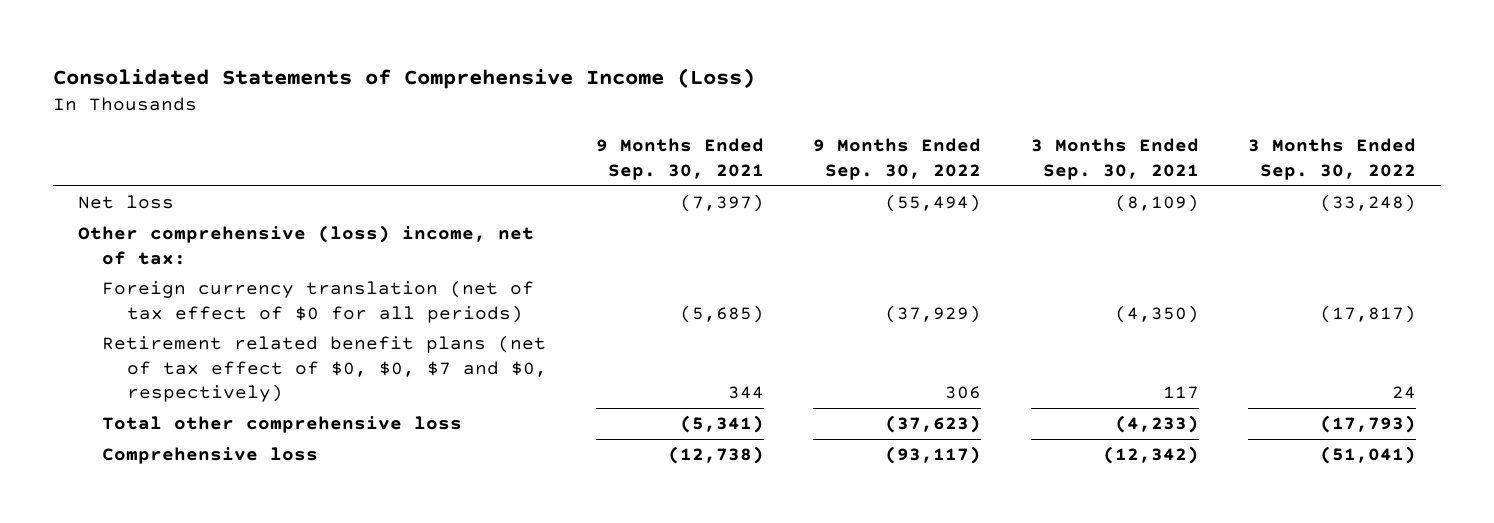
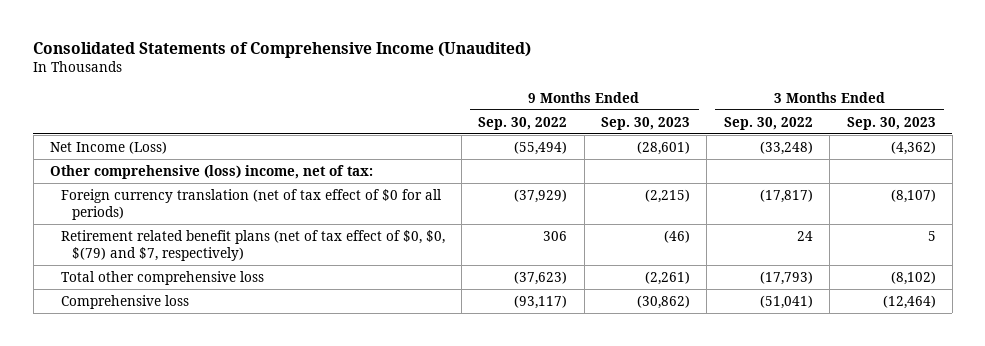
[53,67,756,89] Consolidated Statements of Comprehensive Income (Loss) -> [33,41,532,58] Consolidated Statements of Comprehensive Income (Unaudited)
[596,138,765,180] 9 Months Ended Sep. 30, 2021 -> none
[1030,138,1199,180] 3 Months Ended Sep. 30, 2021 -> none
none -> [601,116,691,130] Sep. 30, 2023
none -> [846,116,936,130] Sep. 30, 2023
[78,195,175,210] Net loss -> [49,140,167,154] Net Income (Loss)
[102,335,547,403] Retirement related benefit plans (net of tax effect of $0, $0, $7 and $0, respectively) -> [60,229,445,262] Retirement related benefit plans (net of tax effect of $0, $0, $(79) and $7, respectively)

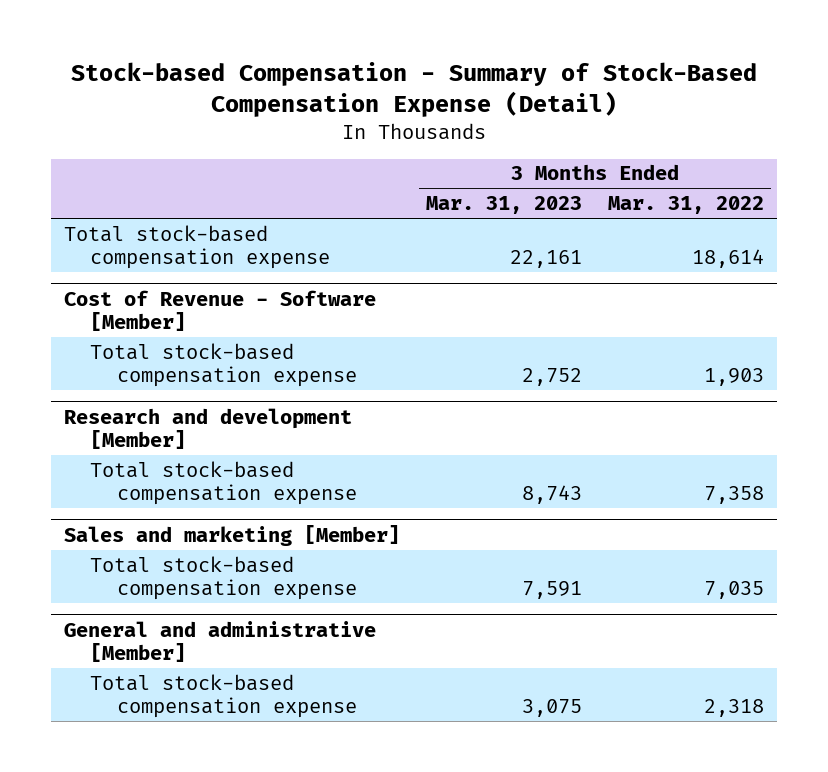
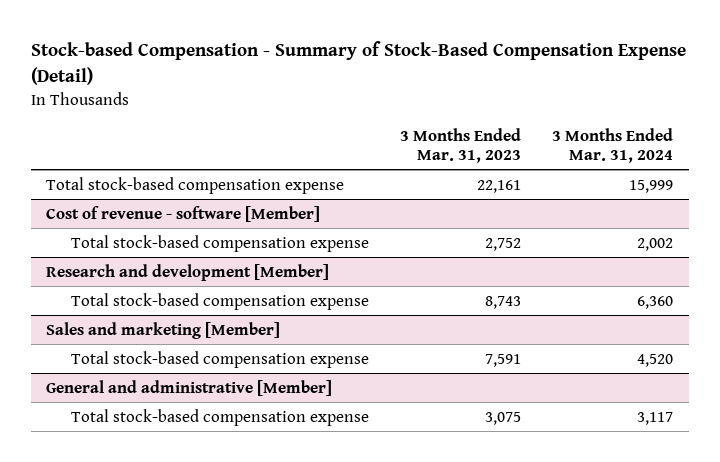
[608,196,765,215] Mar. 31, 2022 -> none
none -> [552,127,674,163] 3 Months Ended Mar. 31, 2024
[63,289,376,332] Cost of Revenue - Software [Member] -> [46,205,321,222] Cost of revenue - software [Member]

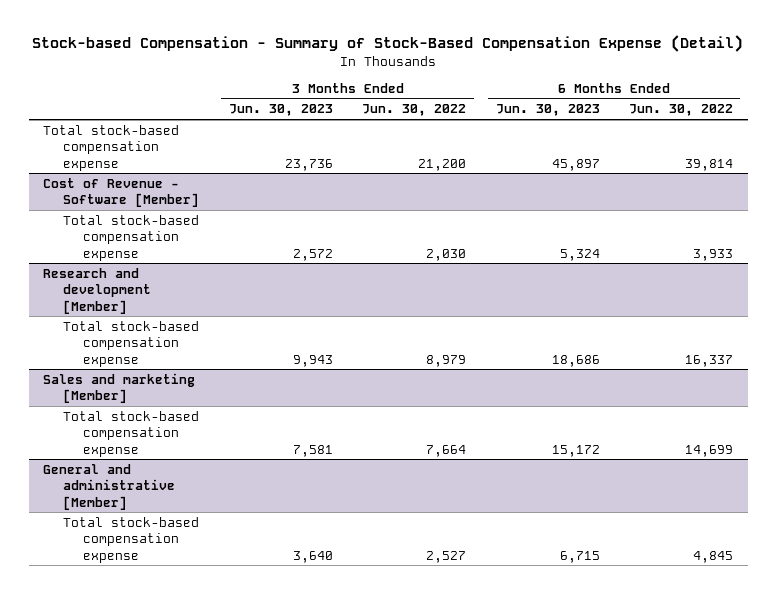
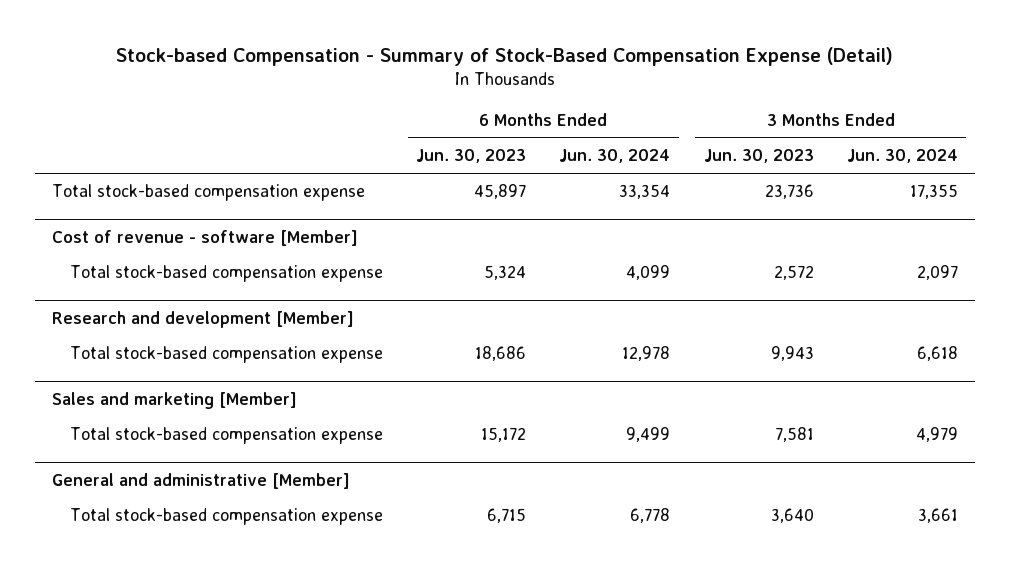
[362,104,467,117] Jun. 30, 2022 -> none
[629,104,734,117] Jun. 30, 2022 -> none
none -> [559,149,671,164] Jun. 30, 2024
none -> [846,149,958,164] Jun. 30, 2024
[43,177,200,208] Cost of Revenue - Software [Member] -> [51,230,358,247] Cost of revenue - software [Member]

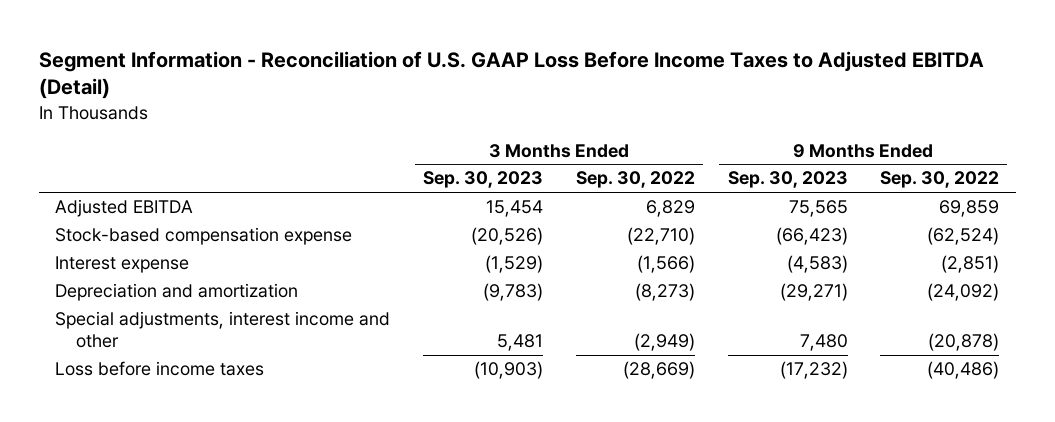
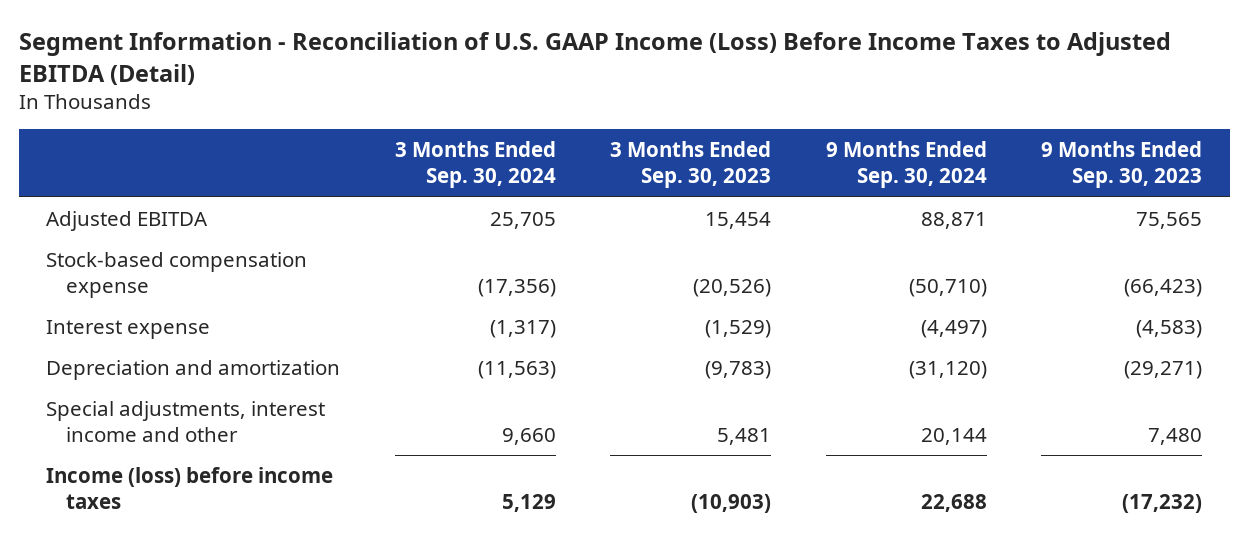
[39,50,985,100] Segment Information - Reconciliation of U.S. GAAP Loss Before Income Taxes to Adjusted EBITDA (Detail) -> [18,32,1171,85] Segment Information - Reconciliation of U.S. GAAP Income (Loss) Before Income Taxes to Adjusted EBITDA (Detail)
[575,171,695,189] Sep. 30, 2022 -> none
[880,171,1000,189] Sep. 30, 2022 -> none
none -> [394,141,556,189] 3 Months Ended Sep. 30, 2024
none -> [825,141,987,189] 9 Months Ended Sep. 30, 2024
[55,361,265,377] Loss before income taxes -> [46,466,334,510] Income (loss) before income taxes

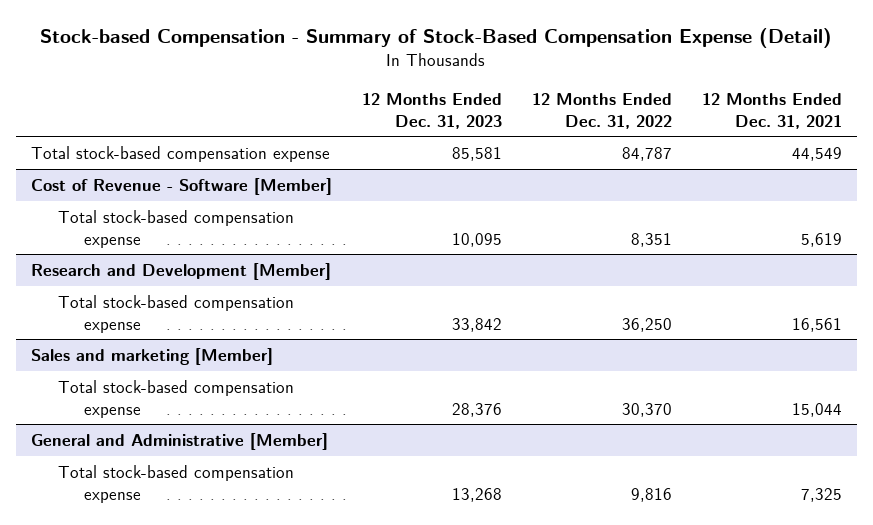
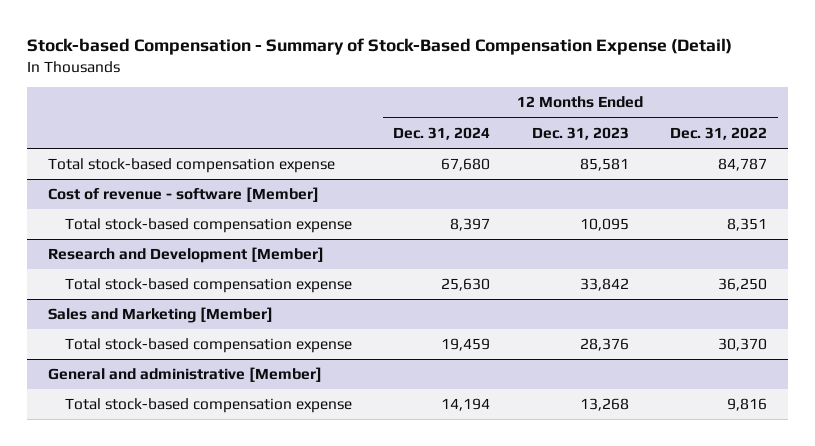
[701,92,842,129] 12 Months Ended Dec. 31, 2021 -> none
none -> [393,126,491,140] Dec. 31, 2024
[31,177,333,195] Cost of Revenue - Software [Member] -> [48,187,320,203] Cost of revenue - software [Member]
[31,347,274,365] Sales and marketing [Member] -> [48,307,274,324] Sales and Marketing [Member]
[31,432,329,450] General and Administrative [Member] -> [48,367,323,383] General and administrative [Member]

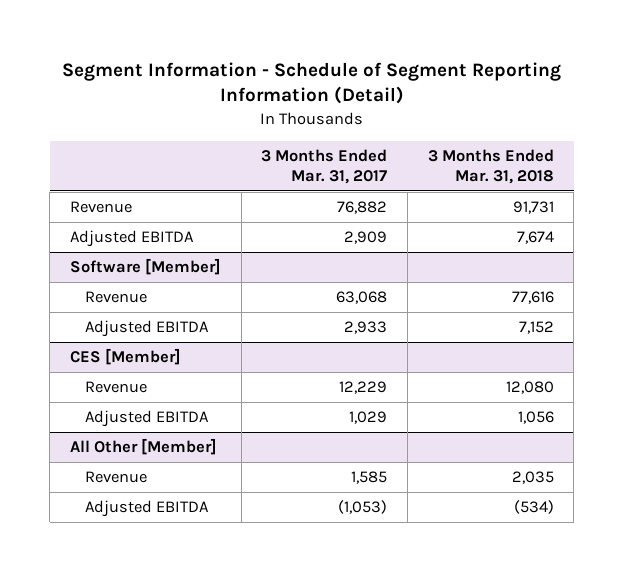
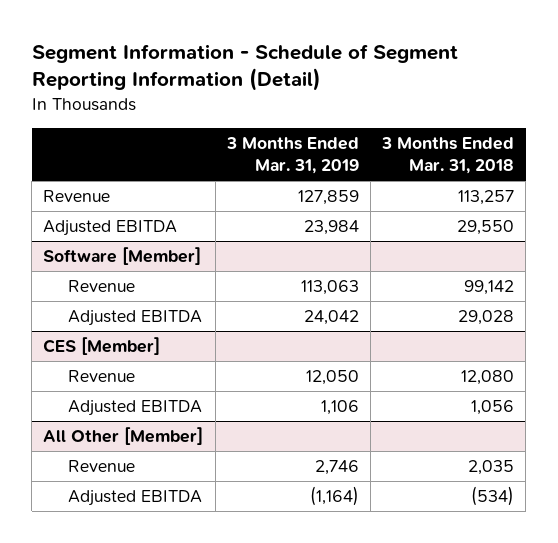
[261,148,388,185] 3 Months Ended Mar. 31, 2017 -> none
none -> [225,136,359,175] 3 Months Ended Mar. 31, 2019
[512,201,554,215] 91,731 -> [458,189,515,205] 113,257
[516,231,554,245] 7,674 -> [457,219,515,235] 29,550
[511,291,554,305] 77,616 -> [464,279,515,295] 99,142
[518,321,554,335] 7,152 -> [458,309,515,325] 29,028

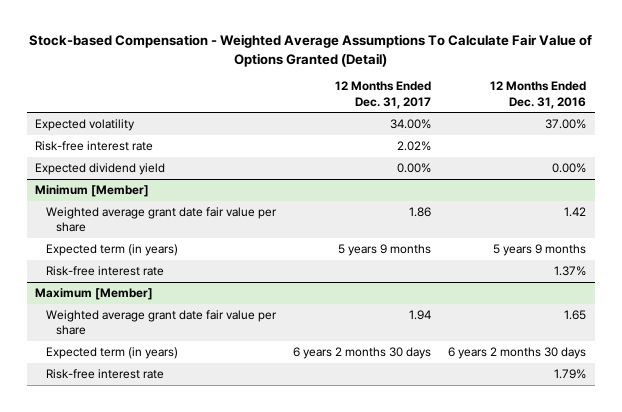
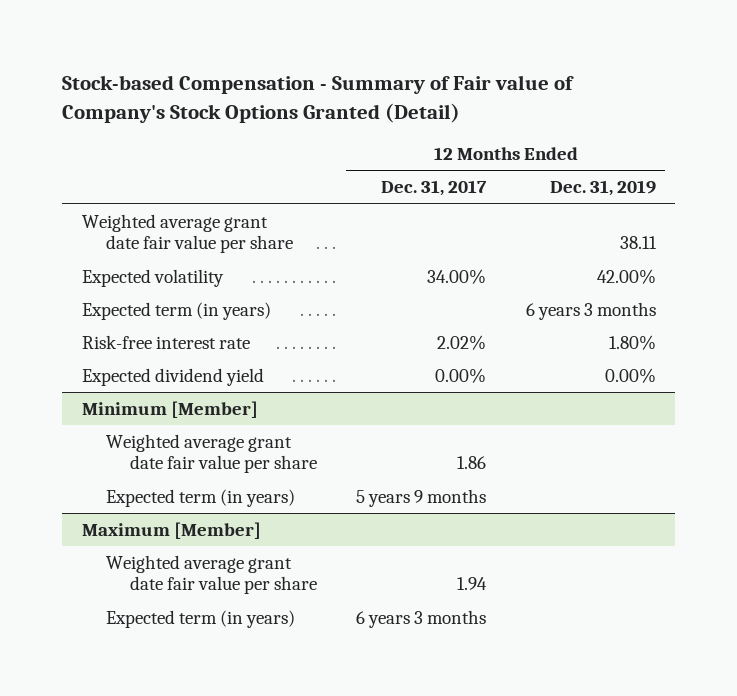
[28,34,592,67] Stock-based Compensation - Weighted Average Assumptions To Calculate Fair Value of Options Granted (Detail) -> [61,75,574,123] Stock-based Compensation - Summary of Fair value of Company's Stock Options Granted (Detail)
[490,81,587,109] 12 Months Ended Dec. 31, 2016 -> none
none -> [549,180,656,197] Dec. 31, 2019
none -> [81,213,293,254] Weighted average grant date fair value per share
none -> [81,301,271,320] Expected term (in years)
[45,266,164,277] Risk-free interest rate -> none
[45,369,164,380] Risk-free interest rate -> none
[292,347,431,360] 6 years 2 months 30 days -> [356,609,487,628] 6 years 3 months

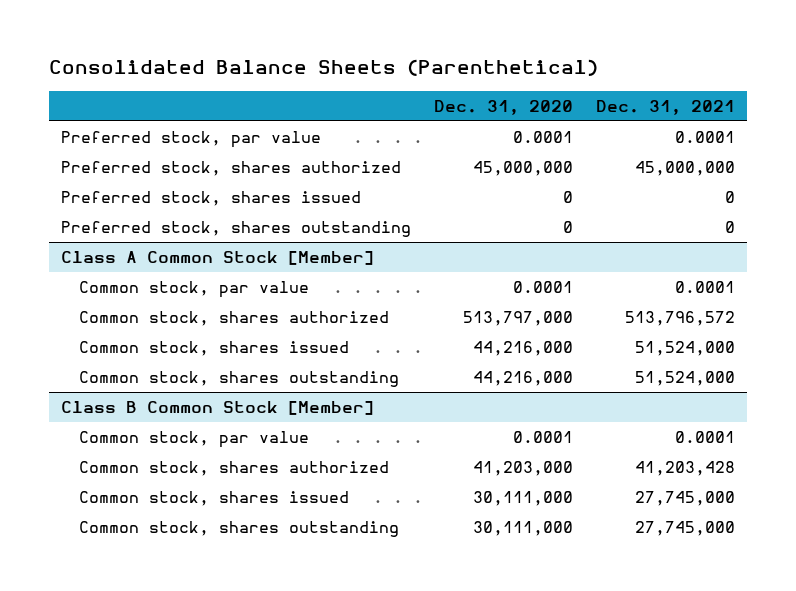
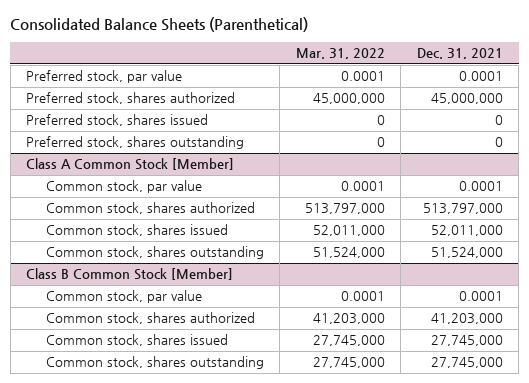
[434,99,574,115] Dec. 31, 2020 -> none
none -> [295,48,385,60] Mar. 31, 2022
[625,311,736,327] 513,796,572 -> [422,203,503,215] 513,797,000
[635,341,736,357] 51,524,000 -> [430,225,503,237] 52,011,000
[635,461,736,477] 41,203,428 -> [430,313,503,325] 41,203,000

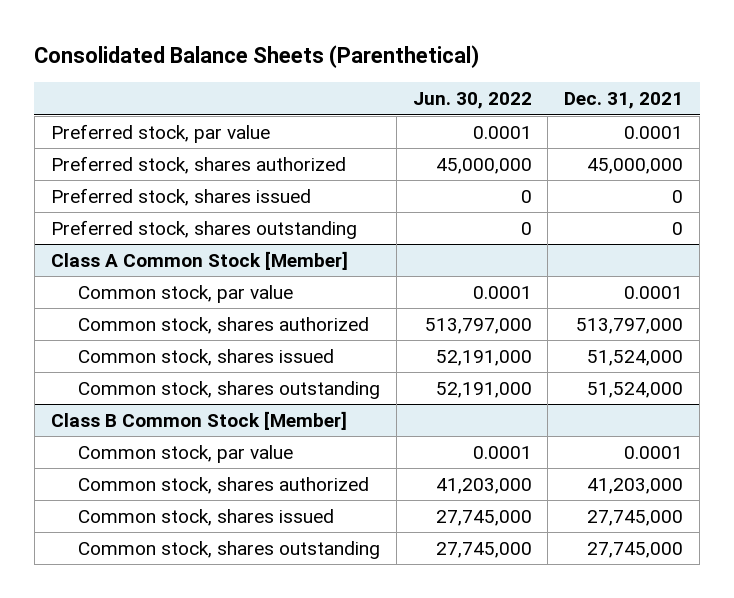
[295,48,385,60] Mar. 31, 2022 -> none
none -> [412,92,532,110] Jun. 30, 2022
[430,225,503,237] 52,011,000 -> [587,349,684,366] 51,524,000

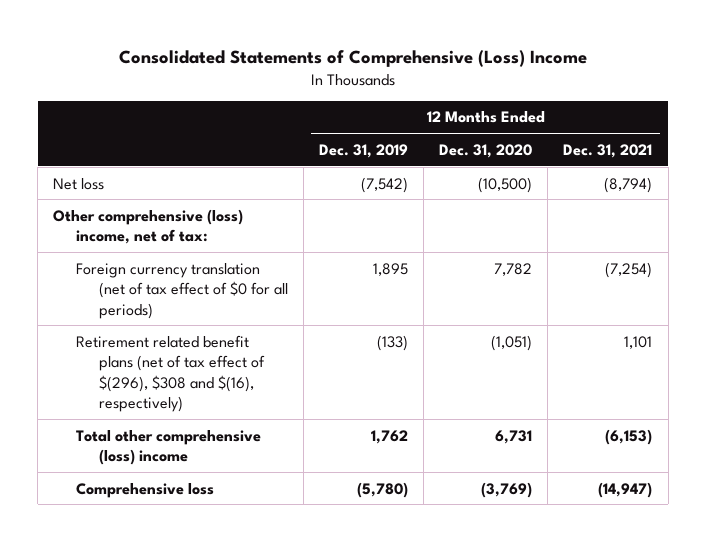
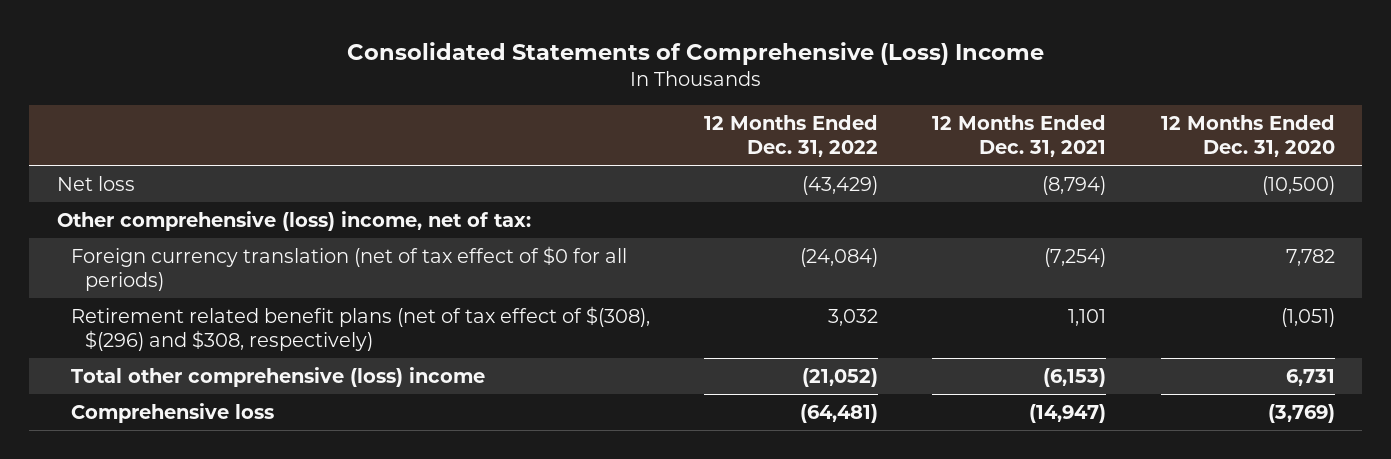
[318,143,408,158] Dec. 31, 2019 -> none
none -> [704,114,879,158] 12 Months Ended Dec. 31, 2022
[75,334,265,412] Retirement related benefit plans (net of tax effect of $(296), $308 and $(16), respectively) -> [70,305,650,351] Retirement related benefit plans (net of tax effect of $(308), $(296) and $308, respectively)

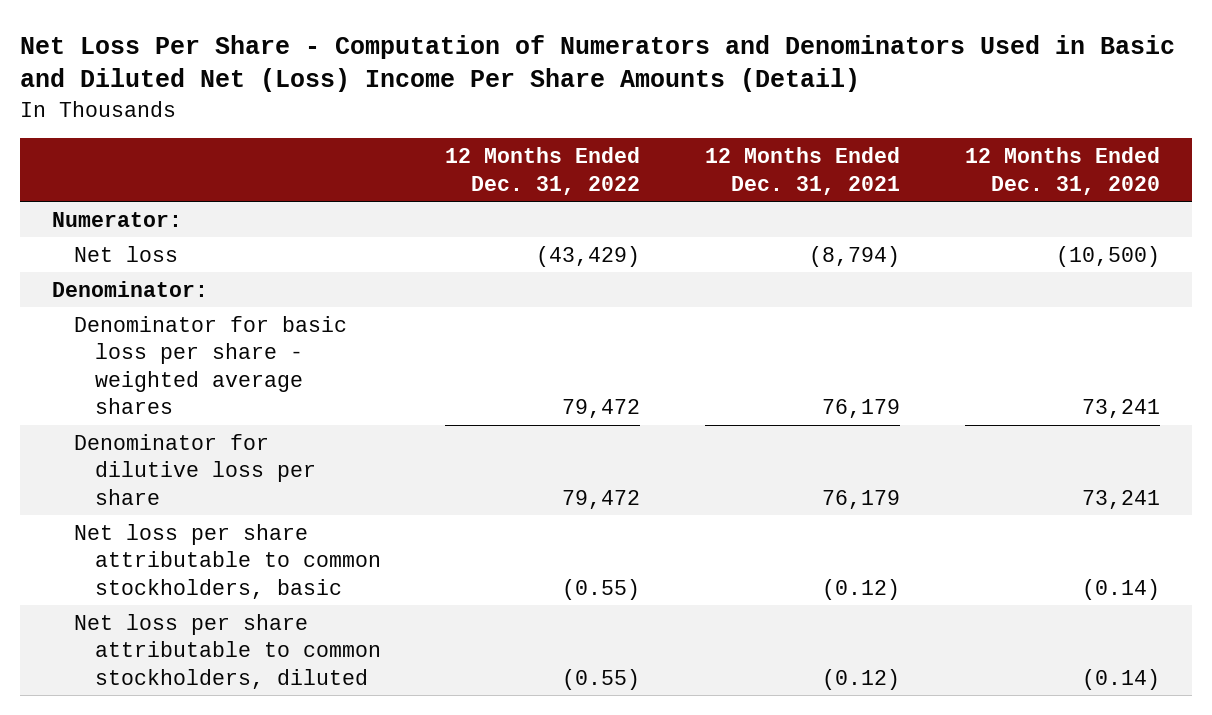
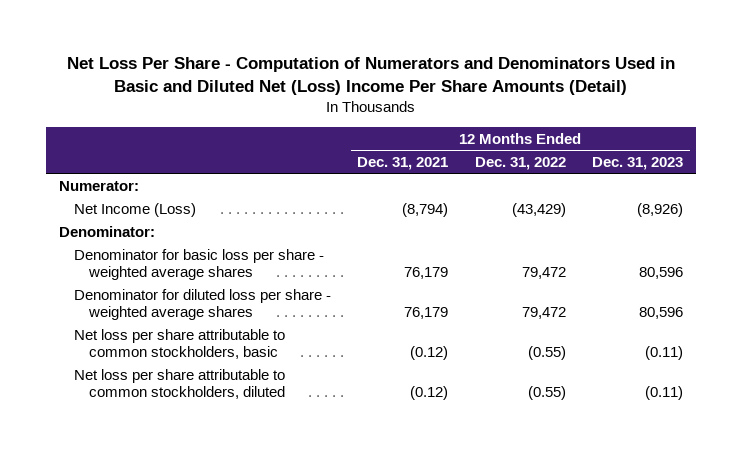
[964,147,1160,195] 12 Months Ended Dec. 31, 2020 -> none
none -> [592,156,684,170] Dec. 31, 2023
[73,245,178,262] Net loss -> [74,202,197,217] Net Income (Loss)
[73,433,316,505] Denominator for dilutive loss per share -> [74,288,332,320] Denominator for diluted loss per share - weighted average shares

